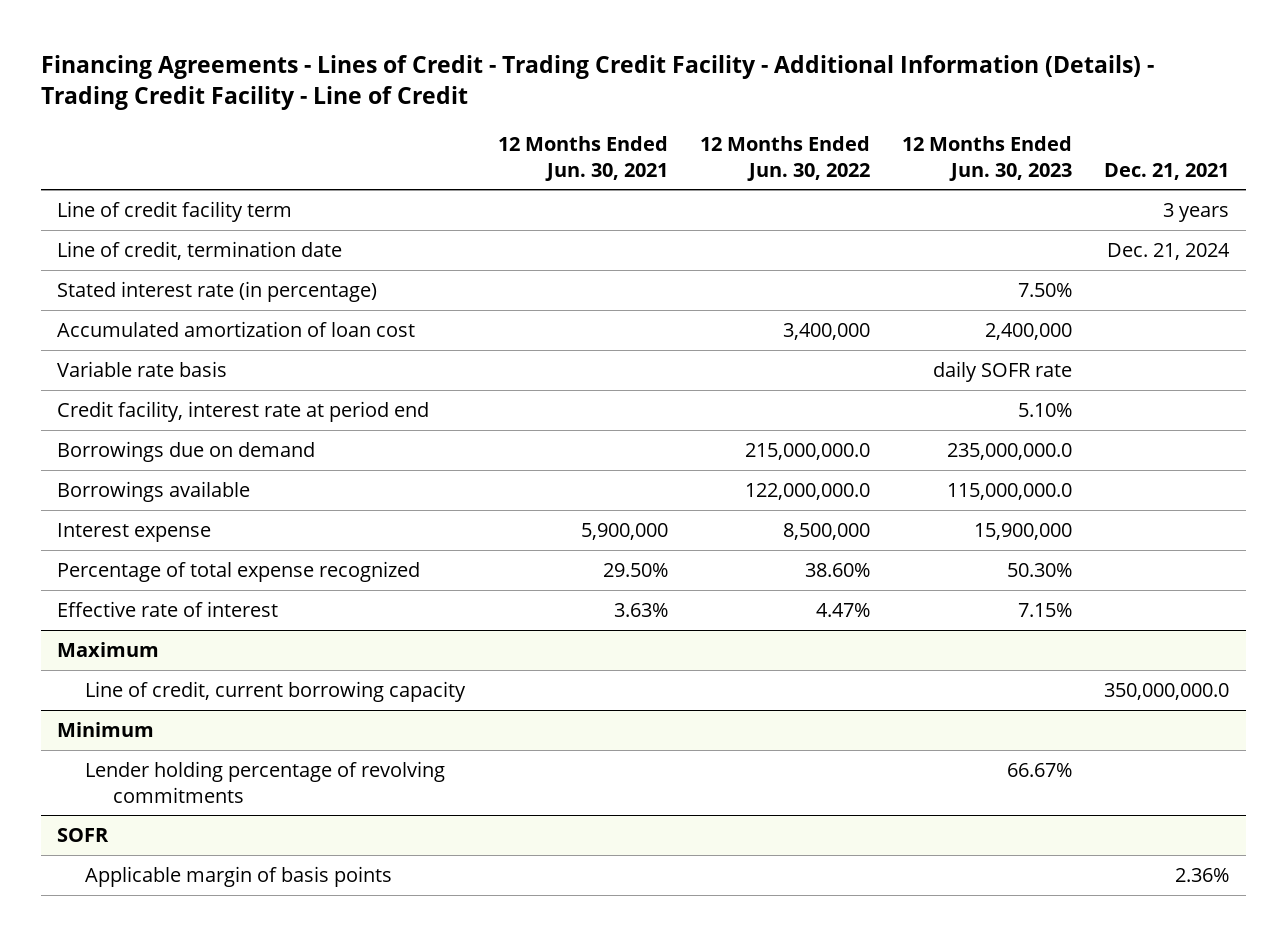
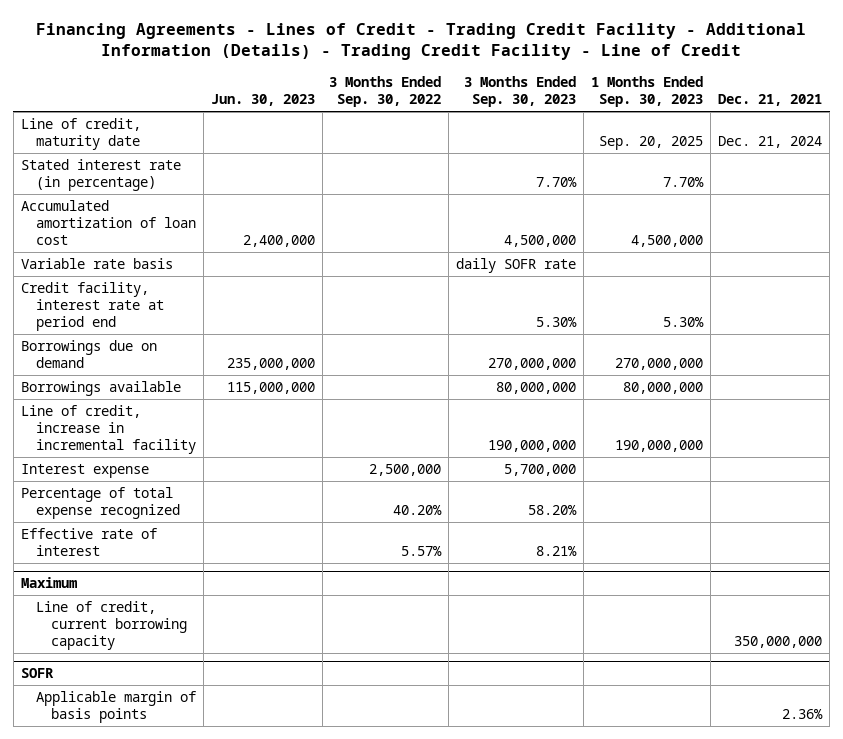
[497,136,668,181] 12 Months Ended Jun. 30, 2021 -> none
[699,136,870,181] 12 Months Ended Jun. 30, 2022 -> none
[902,136,1073,181] 12 Months Ended Jun. 30, 2023 -> none
none -> [210,94,315,107] Jun. 30, 2023
none -> [329,76,442,108] 3 Months Ended Sep. 30, 2022
none -> [464,76,577,108] 3 Months Ended Sep. 30, 2023
none -> [591,76,704,108] 1 Months Ended Sep. 30, 2023
[57,201,293,223] Line of credit facility term -> none
[57,241,343,261] Line of credit, termination date -> [20,117,141,150] Line of credit, maturity date
none -> [20,404,196,454] Line of credit, increase in incremental facility
[57,722,155,738] Minimum -> none
[85,761,446,803] Lender holding percentage of revolving commitments -> none
[1104,683,1230,701] 350,000,000.0 -> [734,635,823,648] 350,000,000

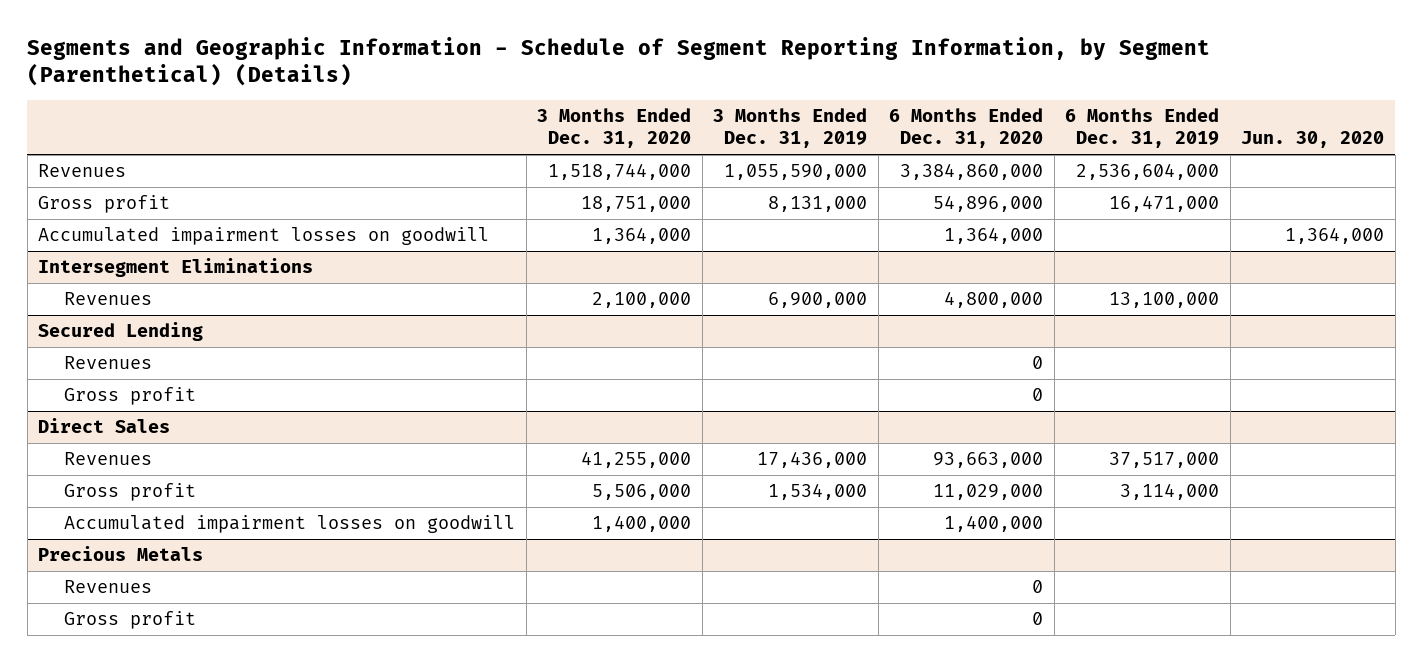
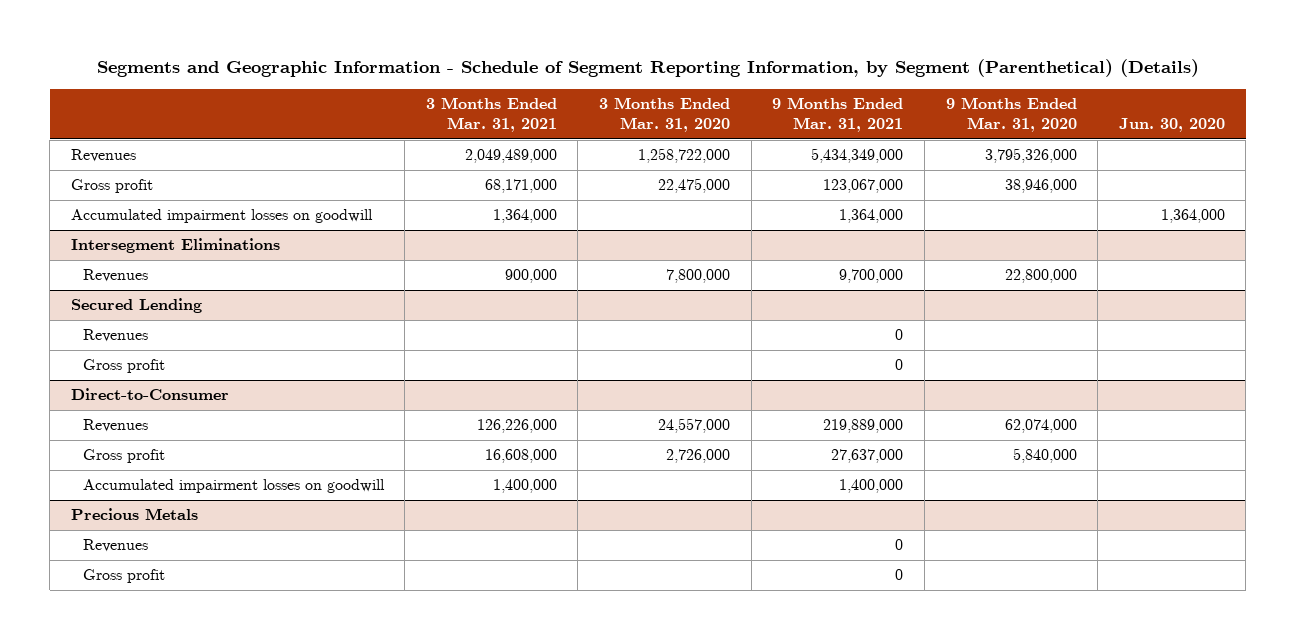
[537,108,692,149] 3 Months Ended Dec. 31, 2020 -> none
[713,108,868,149] 3 Months Ended Dec. 31, 2019 -> none
[889,108,1044,149] 6 Months Ended Dec. 31, 2020 -> none
[1065,108,1220,149] 6 Months Ended Dec. 31, 2019 -> none
none -> [425,97,557,132] 3 Months Ended Mar. 31, 2021
none -> [599,97,731,132] 3 Months Ended Mar. 31, 2020
none -> [772,97,904,132] 9 Months Ended Mar. 31, 2021
none -> [945,97,1077,132] 9 Months Ended Mar. 31, 2020
[38,418,171,434] Direct Sales -> [70,388,229,401] Direct-to-Consumer

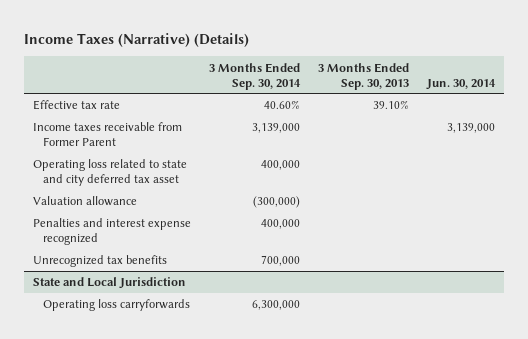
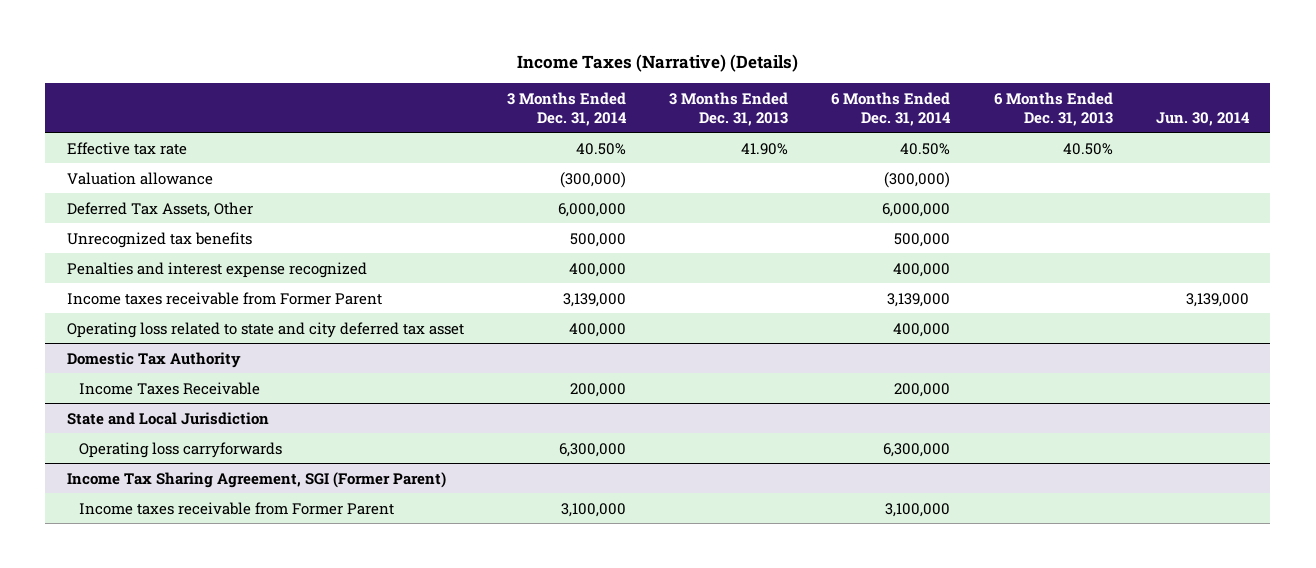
[208,62,301,90] 3 Months Ended Sep. 30, 2014 -> none
[317,62,409,90] 3 Months Ended Sep. 30, 2013 -> none
none -> [507,91,628,126] 3 Months Ended Dec. 31, 2014
none -> [669,91,789,126] 3 Months Ended Dec. 31, 2013
none -> [831,91,952,126] 6 Months Ended Dec. 31, 2014
none -> [993,91,1113,126] 6 Months Ended Dec. 31, 2013
none -> [66,201,253,217] Deferred Tax Assets, Other
[32,218,191,246] Penalties and interest expense recognized -> [66,261,367,278] Penalties and interest expense recognized
[32,122,182,147] Income taxes receivable from Former Parent -> [66,291,382,305] Income taxes receivable from Former Parent
[32,159,187,187] Operating loss related to state and city deferred tax asset -> [66,321,464,338] Operating loss related to state and city deferred tax asset
none -> [66,351,241,368] Domestic Tax Authority
none -> [79,381,261,395] Income Taxes Receivable
none -> [66,471,446,488] Income Tax Sharing Agreement, SGI (Former Parent)
none -> [79,501,395,515] Income taxes receivable from Former Parent

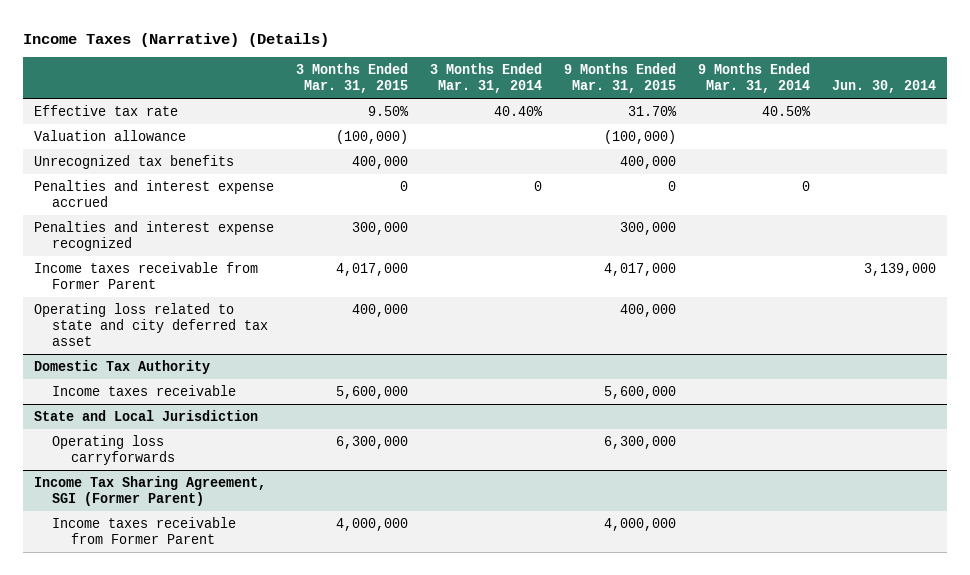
[507,91,628,126] 3 Months Ended Dec. 31, 2014 -> none
[669,91,789,126] 3 Months Ended Dec. 31, 2013 -> none
[831,91,952,126] 6 Months Ended Dec. 31, 2014 -> none
[993,91,1113,126] 6 Months Ended Dec. 31, 2013 -> none
none -> [296,63,409,94] 3 Months Ended Mar. 31, 2015
none -> [430,63,543,94] 3 Months Ended Mar. 31, 2014
none -> [564,63,677,94] 9 Months Ended Mar. 31, 2015
none -> [698,63,811,94] 9 Months Ended Mar. 31, 2014
[66,201,253,217] Deferred Tax Assets, Other -> none
none -> [34,179,275,208] Penalties and interest expense accrued
[79,381,261,395] Income Taxes Receivable -> [52,384,237,396] Income taxes receivable

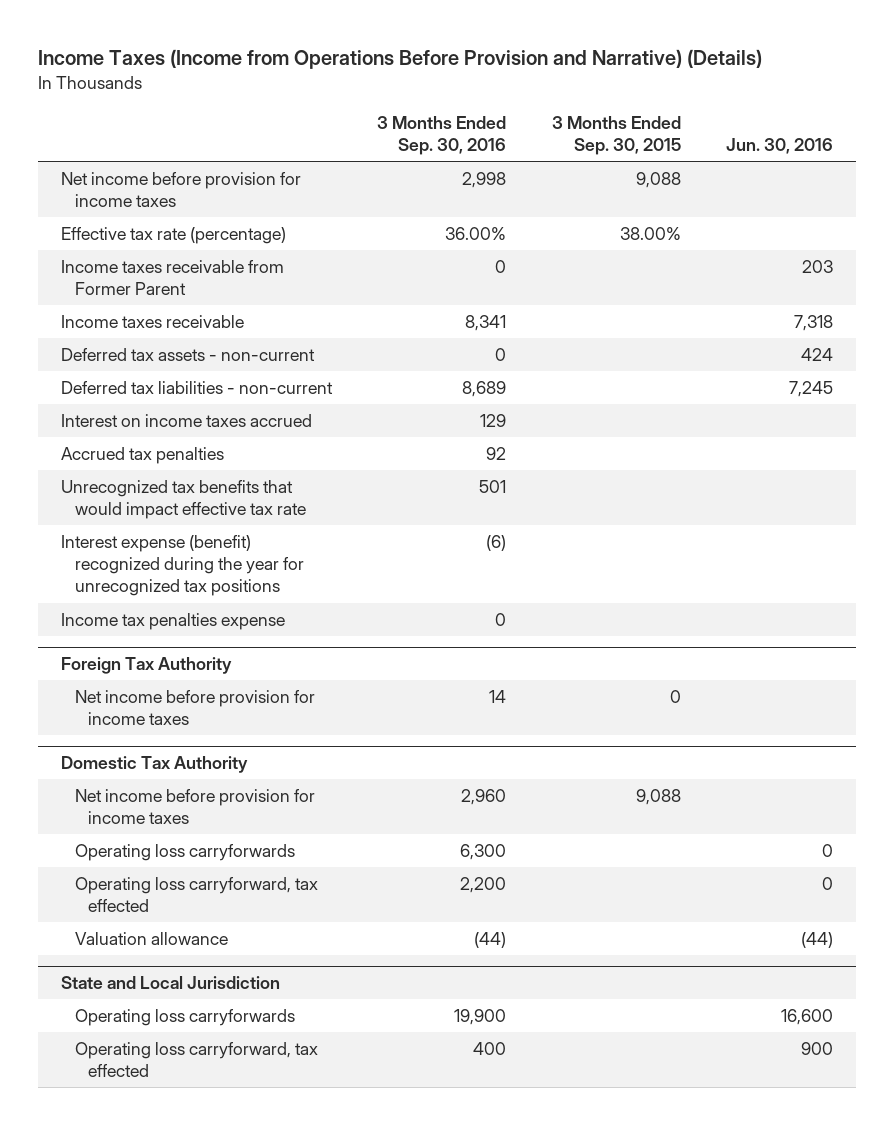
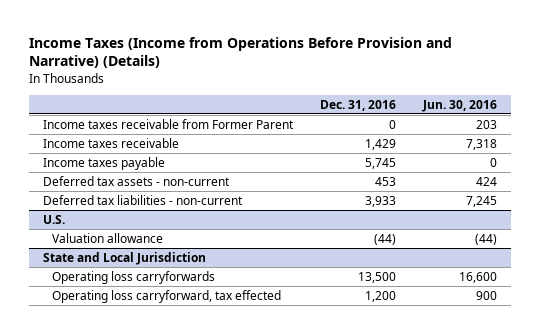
[377,116,507,156] 3 Months Ended Sep. 30, 2016 -> none
[551,116,681,156] 3 Months Ended Sep. 30, 2015 -> none
none -> [319,99,396,111] Dec. 31, 2016
[60,171,301,208] Net income before provision for income taxes -> none
[60,226,286,244] Effective tax rate (percentage) -> none
none -> [42,156,165,170] Income taxes payable
[60,413,312,427] Interest on income taxes accrued -> none
[60,446,224,464] Accrued tax penalties -> none
[60,479,306,520] Unrecognized tax benefits that would impact effective tax rate -> none
[60,534,304,597] Interest expense (benefit) recognized during the year for unrecognized tax positions -> none
[60,612,285,630] Income tax penalties expense -> none
[60,657,232,675] Foreign Tax Authority -> none
[74,689,315,726] Net income before provision for income taxes -> none
[74,788,315,825] Net income before provision for income taxes -> none
[74,843,295,861] Operating loss carryforwards -> none
[74,876,318,913] Operating loss carryforward, tax effected -> none
[60,756,248,774] Domestic Tax Authority -> [42,214,65,224] U.S.

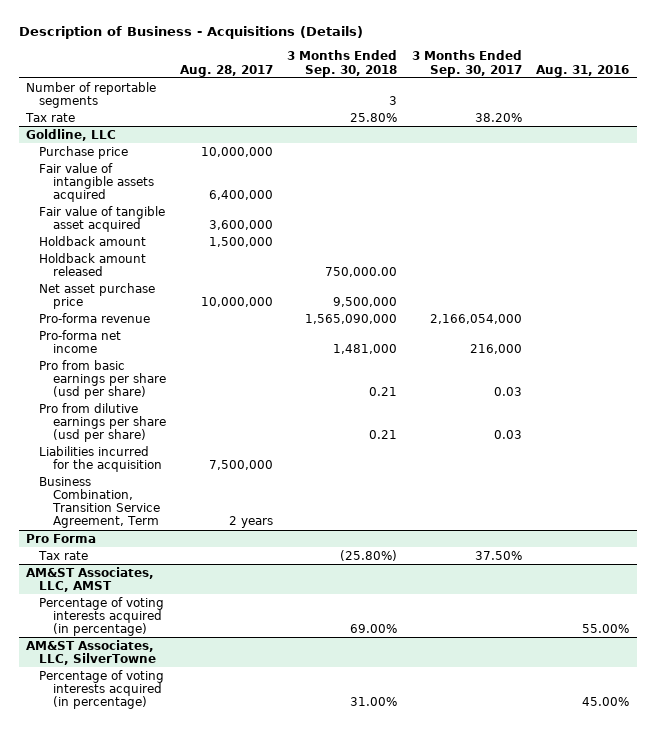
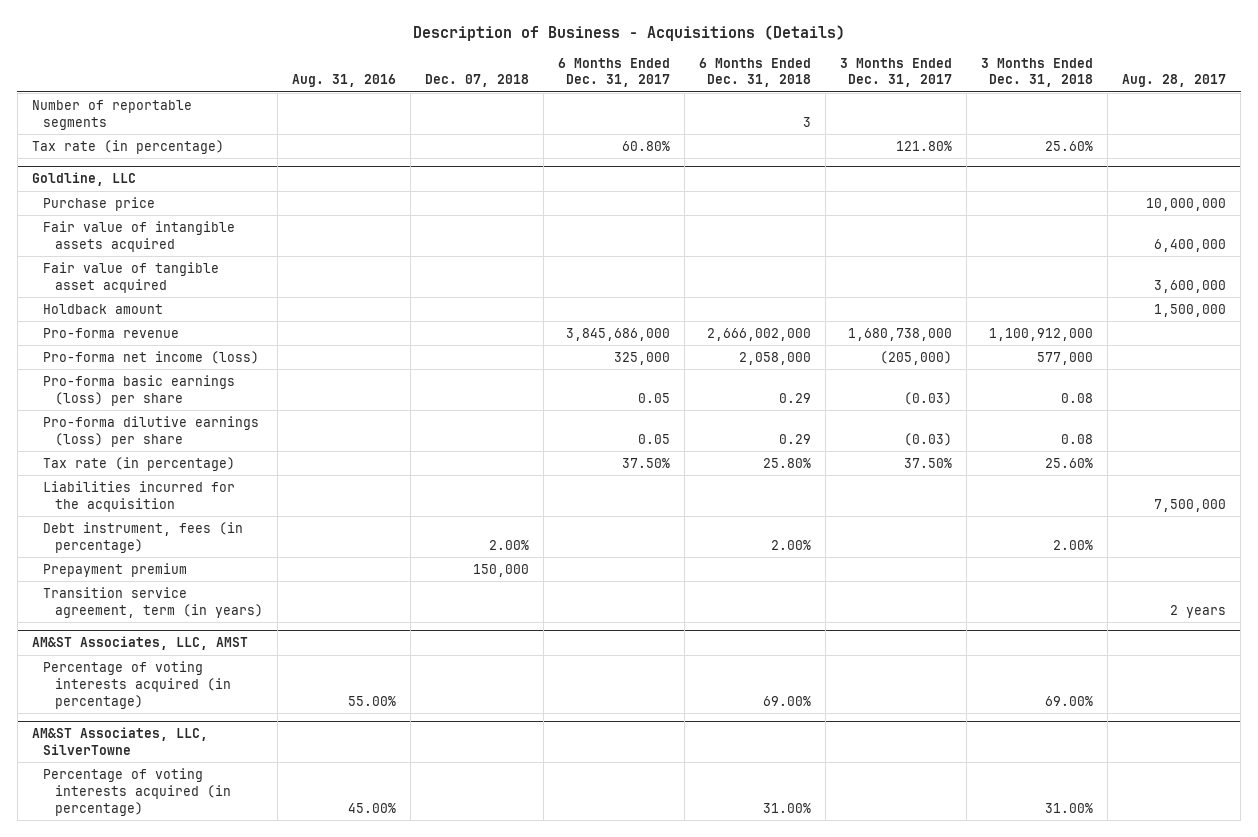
[287,50,398,77] 3 Months Ended Sep. 30, 2018 -> none
[411,50,522,77] 3 Months Ended Sep. 30, 2017 -> none
none -> [425,74,530,88] Dec. 07, 2018
none -> [558,57,671,88] 6 Months Ended Dec. 31, 2017
none -> [699,57,812,88] 6 Months Ended Dec. 31, 2018
none -> [840,57,953,88] 3 Months Ended Dec. 31, 2017
none -> [981,57,1094,88] 3 Months Ended Dec. 31, 2018
[24,112,75,122] Tax rate -> [31,139,224,154] Tax rate (in percentage)
[39,252,147,276] Holdback amount released -> none
[39,282,156,309] Net asset purchase price -> none
[39,329,122,353] Pro-forma net income -> [43,350,260,364] Pro-forma net income (loss)
[39,359,166,400] Pro from basic earnings per share (usd per share) -> [43,374,236,406] Pro-forma basic earnings (loss) per share
[39,402,166,443] Pro from dilutive earnings per share (usd per share) -> [43,415,260,447] Pro-forma dilutive earnings (loss) per share
none -> [43,456,236,471] Tax rate (in percentage)
[25,533,96,543] Pro Forma -> none
[38,550,89,560] Tax rate -> none
none -> [43,521,244,553] Debt instrument, fees (in percentage)
none -> [43,562,188,577] Prepayment premium
[39,476,160,529] Business Combination, Transition Service Agreement, Term -> [43,586,264,618] Transition service agreement, term (in years)

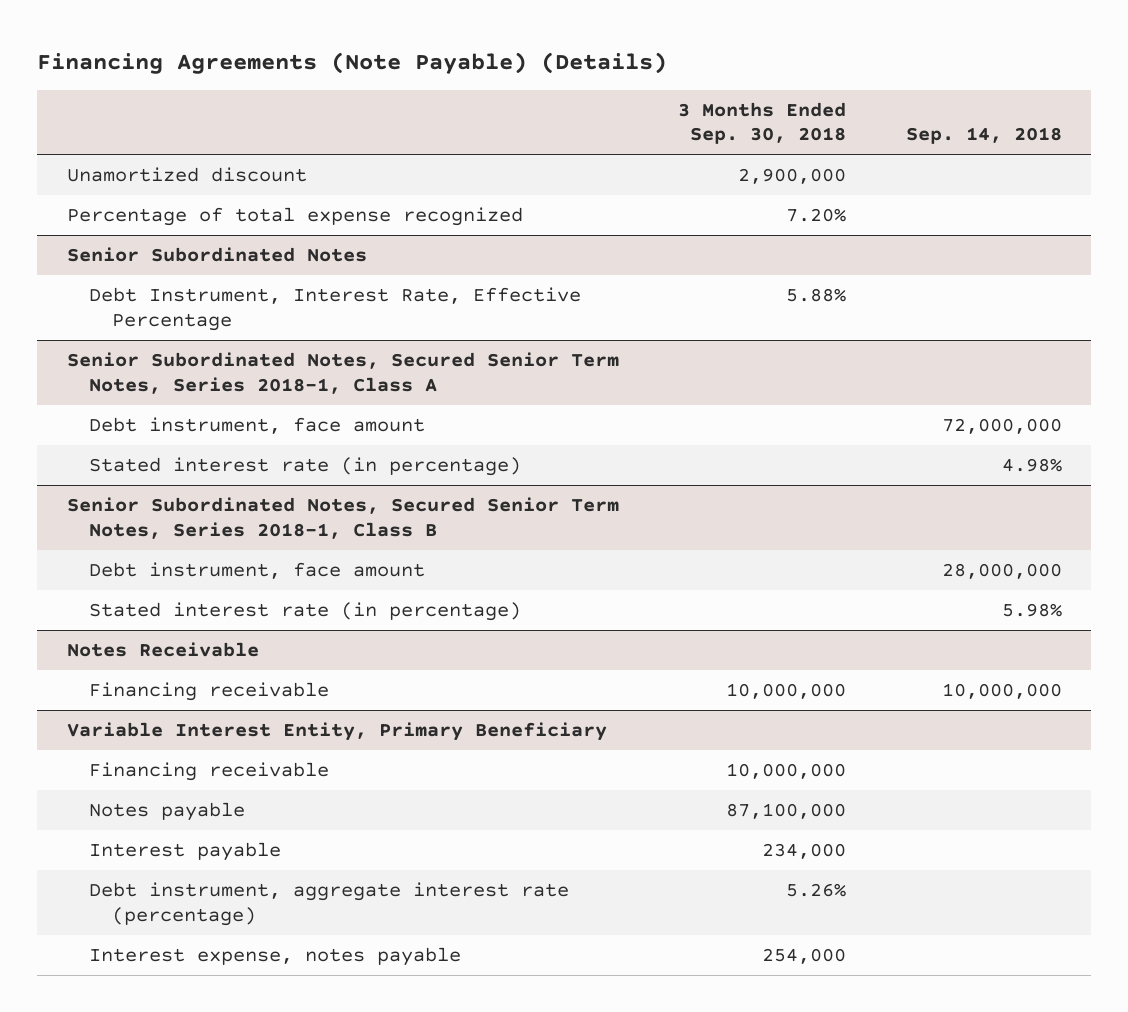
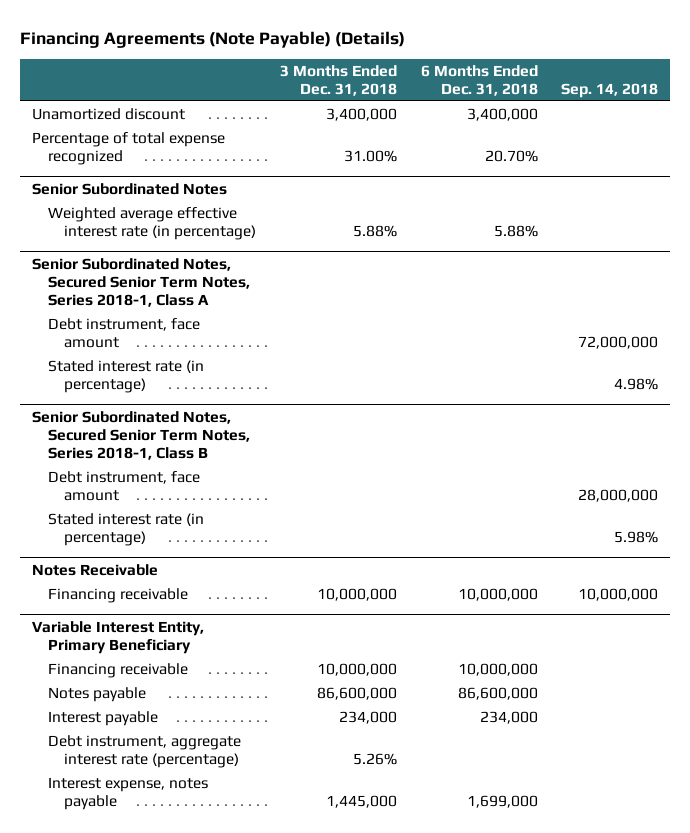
[678,101,847,145] 3 Months Ended Sep. 30, 2018 -> none
none -> [279,64,397,96] 3 Months Ended Dec. 31, 2018
none -> [420,64,538,96] 6 Months Ended Dec. 31, 2018
[89,287,582,331] Debt Instrument, Interest Rate, Effective Percentage -> [47,206,256,240] Weighted average effective interest rate (in percentage)

